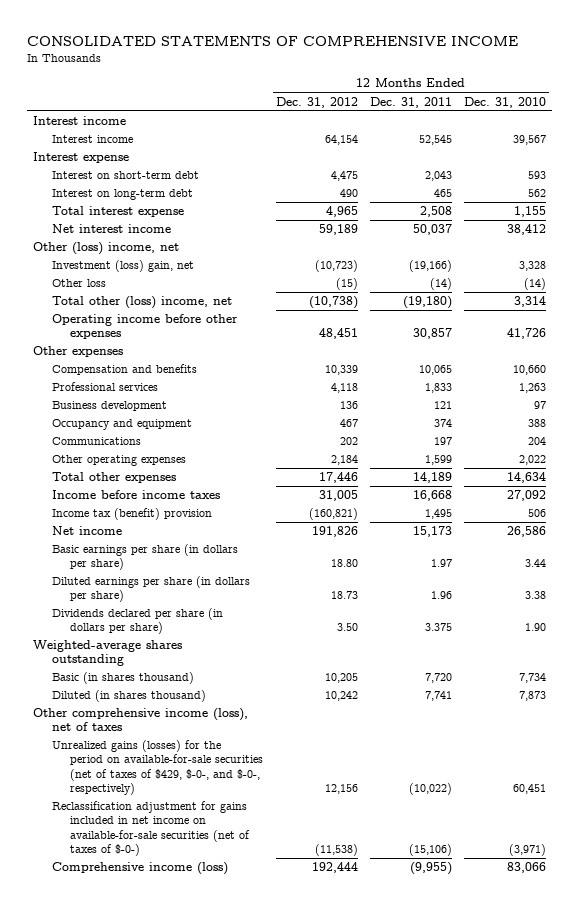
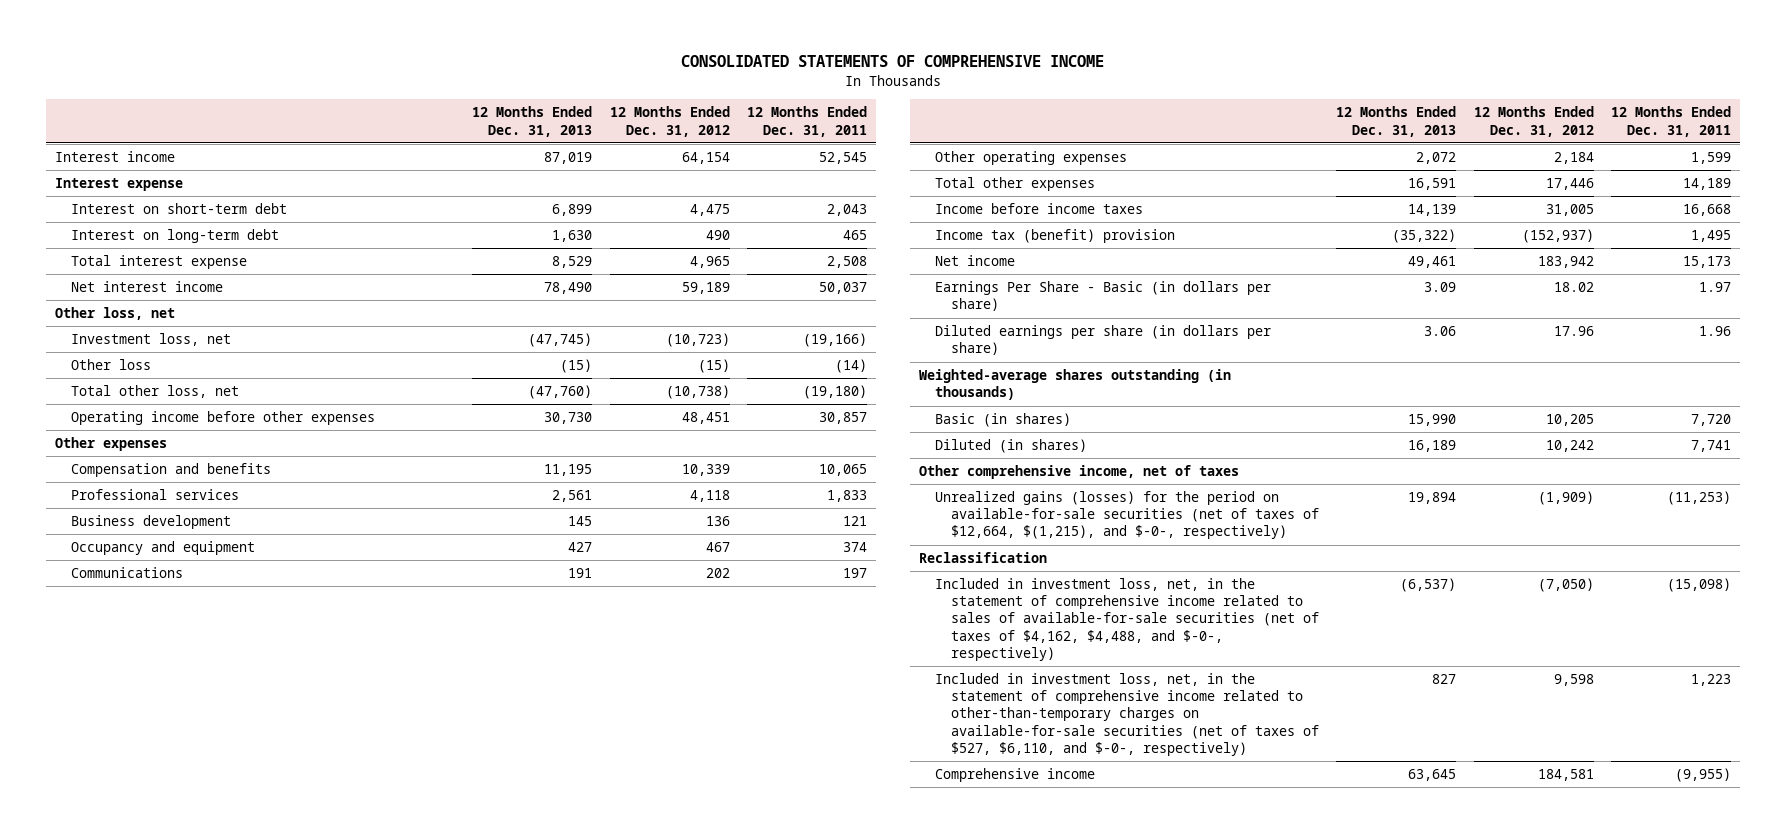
[464,96,547,108] Dec. 31, 2010 -> none
none -> [472,106,593,137] 12 Months Ended Dec. 31, 2013
[33,116,127,126] Interest income -> none
[33,242,180,256] Other (loss) income, net -> [54,307,175,321] Other loss, net
[51,260,194,273] Investment (loss) gain, net -> [70,333,231,347] Investment loss, net
[51,296,232,310] Total other (loss) income, net -> [70,385,239,399] Total other loss, net
[51,608,223,635] Dividends declared per share (in dollars per share) -> none
[51,801,251,856] Reclassification adjustment for gains included in net income on available-for-sale securities (net of taxes of $-0-) -> none
[308,508,358,521] (160,821) -> [1521,229,1594,244] (152,937)
[311,526,358,538] 191,826 -> [1537,256,1594,269] 183,942
[51,544,238,571] Basic earnings per share (in dollars per share) -> [934,281,1271,312] Earnings Per Share - Basic (in dollars per share)
[330,559,358,568] 18.80 -> [1553,282,1594,293] 18.02
[330,591,358,600] 18.73 -> [1553,326,1594,337] 17.96
[33,640,183,667] Weighted-average shares outstanding -> [918,369,1231,401] Weighted-average shares outstanding (in thousands)
[51,672,194,685] Basic (in shares thousand) -> [934,413,1071,428] Basic (in shares)
[51,690,206,703] Diluted (in shares thousand) -> [934,439,1087,454] Diluted (in shares)
[33,708,249,732] Other comprehensive income (loss), net of taxes -> [918,465,1239,480] Other comprehensive income, net of taxes
[51,740,264,795] Unrealized gains (losses) for the period on available-for-sale securities (net of taxes of $429, $-0-, and $-0-, respectively) -> [934,491,1319,540] Unrealized gains (losses) for the period on available-for-sale securities (net of taxes of $12,664, $(1,215), and $-0-, respectively)
[324,783,358,794] 12,156 -> [1537,491,1594,506] (1,909)
[408,782,452,795] (10,022) -> [1667,491,1732,506] (11,253)
none -> [918,552,1047,564] Reclassification
none -> [934,578,1319,661] Included in investment loss, net, in the statement of comprehensive income related to sales of available-for-sale securities (net of taxes of $4,162, $4,488, and $-0-, respectively)
none -> [934,673,1319,756] Included in investment loss, net, in the statement of comprehensive income related to other-than-temporary charges on available-for-sale securities (net of taxes of $527, $6,110, and $-0-, respectively)
[51,862,228,876] Comprehensive income (loss) -> [934,768,1095,783] Comprehensive income
[311,862,358,874] 192,444 -> [1537,769,1594,782] 184,581

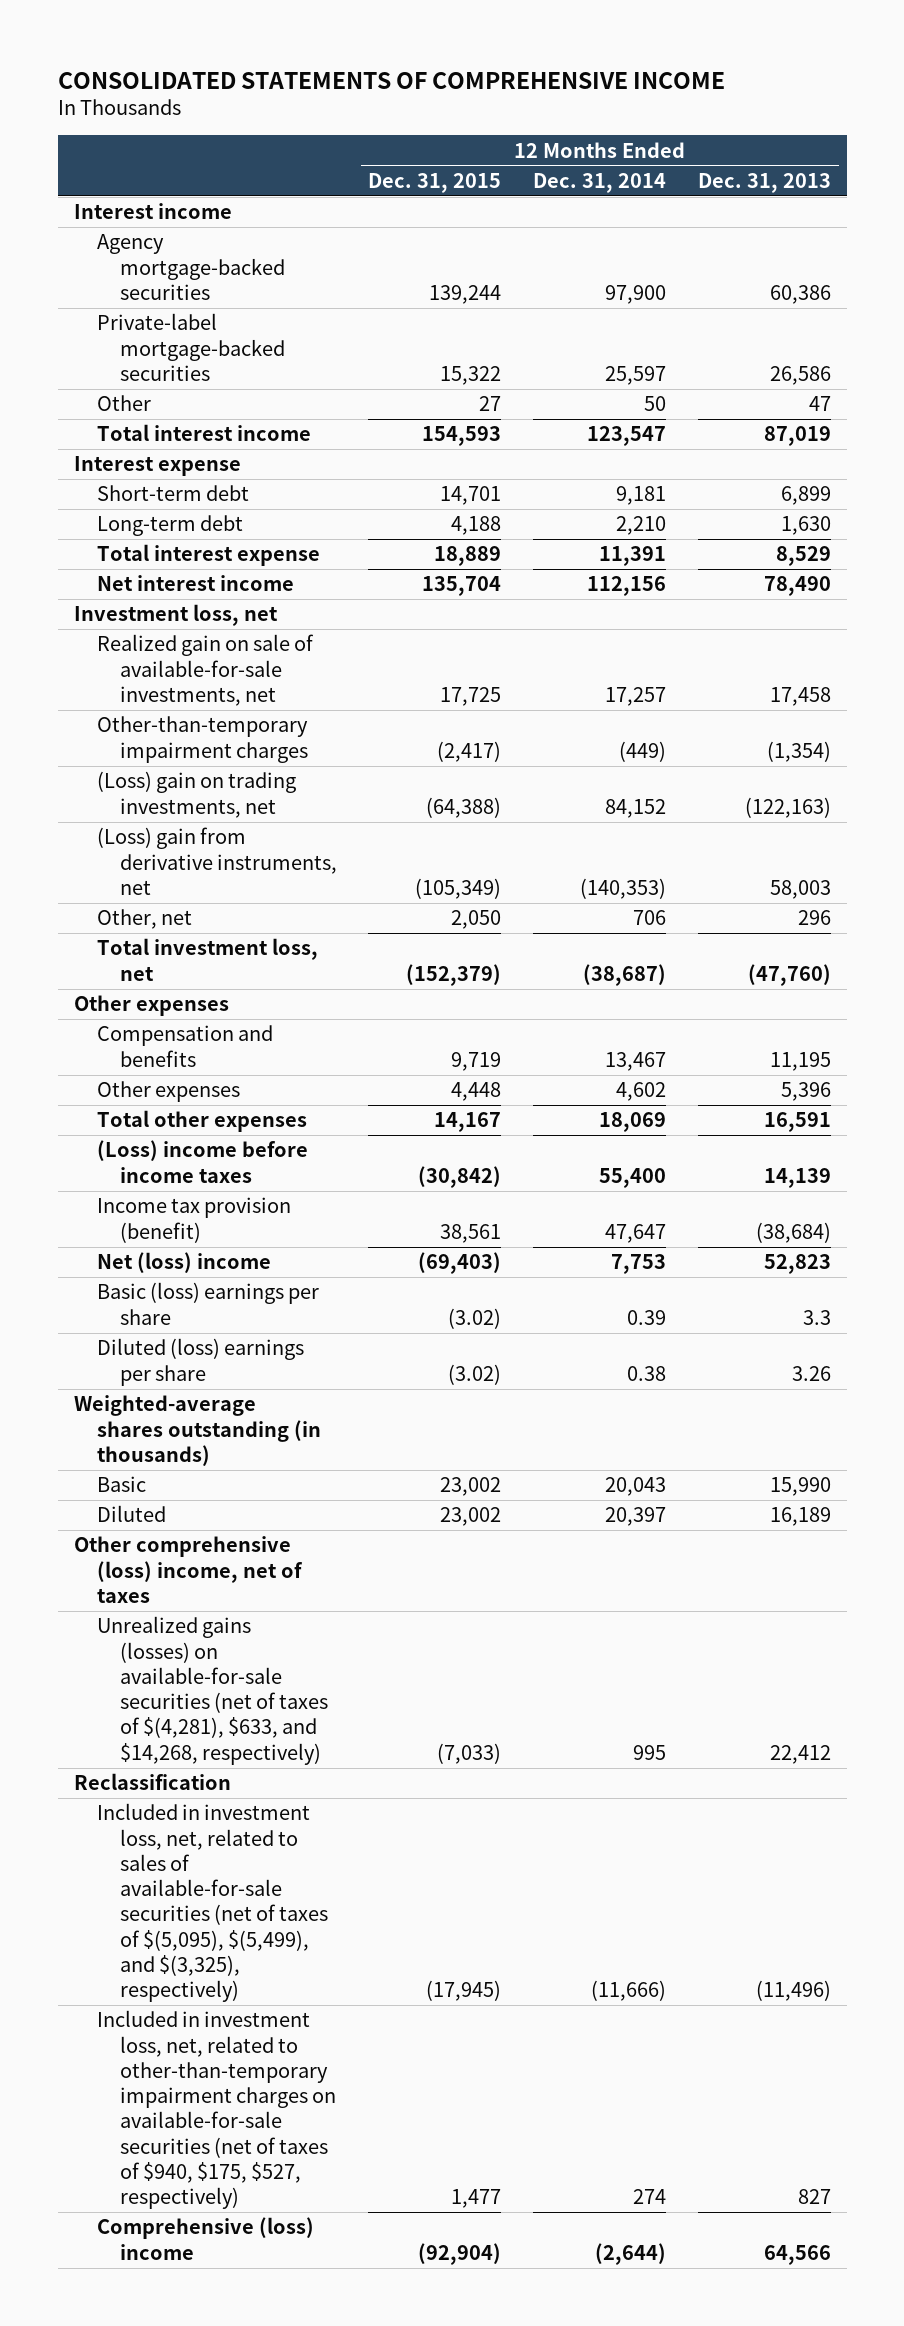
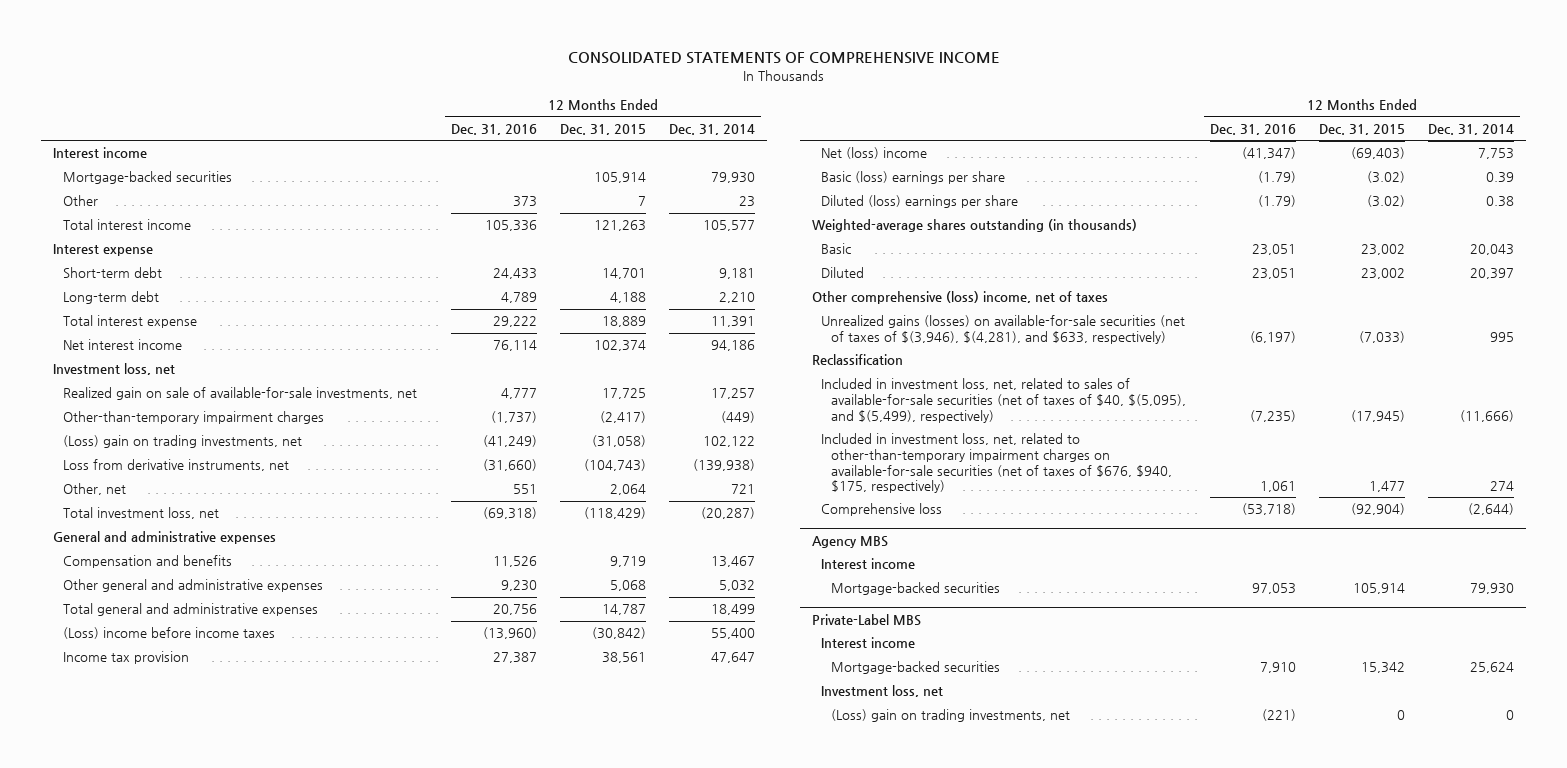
[697,172,831,193] Dec. 31, 2013 -> none
none -> [451,123,538,135] Dec. 31, 2016
[96,313,285,381] Private-label mortgage-backed securities -> none
[96,234,285,300] Agency mortgage-backed securities -> [62,171,232,185] Mortgage-backed securities
[429,284,502,304] 139,244 -> [594,172,647,184] 105,914
[605,284,667,304] 97,900 -> [711,172,756,184] 79,930
[479,396,502,412] 27 -> [638,196,647,207] 7
[644,396,667,412] 50 -> [739,196,756,208] 23
[422,426,502,447] 154,593 -> [594,220,647,232] 121,263
[587,426,667,447] 123,547 -> [703,220,756,232] 105,577
[422,576,502,597] 135,704 -> [594,340,647,352] 102,374
[587,576,667,597] 112,156 -> [711,340,756,352] 94,186
[73,995,229,1017] Other expenses -> none
[426,796,502,818] (64,388) -> [592,435,647,448] (31,058)
[605,798,667,818] 84,152 -> [703,436,756,448] 102,122
[96,827,337,895] (Loss) gain from derivative instruments, net -> [62,459,289,472] Loss from derivative instruments, net
[415,877,502,899] (105,349) -> [584,459,647,472] (104,743)
[580,877,667,899] (140,353) -> [693,459,756,472] (139,938)
[451,910,502,930] 2,050 -> [610,484,647,496] 2,064
[633,910,667,926] 706 -> [731,484,756,495] 721
[406,963,502,986] (152,379) -> [584,507,647,520] (118,429)
[583,963,667,986] (38,687) -> [701,507,756,520] (20,287)
none -> [53,531,277,545] General and administrative expenses
[96,1081,240,1103] Other expenses -> none
[96,1110,307,1133] Total other expenses -> none
none -> [62,579,323,593] Other general and administrative expenses
none -> [62,603,318,617] Total general and administrative expenses
[96,1197,291,1243] Income tax provision (benefit) -> [62,651,189,665] Income tax provision
[96,1616,328,1765] Unrealized gains (losses) on available-for-sale securities (net of taxes of $(4,281), $633, and $14,268, respectively) -> [821,315,1186,345] Unrealized gains (losses) on available-for-sale securities (net of taxes of $(3,946), $(4,281), and $633, respectively)
[96,1803,328,2003] Included in investment loss, net, related to sales of available-for-sale securities (net of taxes of $(5,095), $(5,499), and $(3,325), respectively) -> [821,378,1187,423] Included in investment loss, net, related to sales of available-for-sale securities (net of taxes of $40, $(5,095), and $(5,499), respectively)
[96,2010,336,2210] Included in investment loss, net, related to other-than-temporary impairment charges on available-for-sale securities (net of taxes of $940, $175, $527, respectively) -> [821,433,1173,494] Included in investment loss, net, related to other-than-temporary impairment charges on available-for-sale securities (net of taxes of $676, $940, $175, respectively)
[96,2217,314,2260] Comprehensive (loss) income -> [821,503,943,517] Comprehensive loss
none -> [811,536,888,549] Agency MBS
none -> [821,558,916,570] Interest income
none -> [831,582,1001,596] Mortgage-backed securities
none -> [811,614,921,627] Private-Label MBS
none -> [821,637,916,649] Interest income
none -> [831,661,1001,675] Mortgage-backed securities
none -> [821,685,944,698] Investment loss, net
none -> [831,709,1071,723] (Loss) gain on trading investments, net

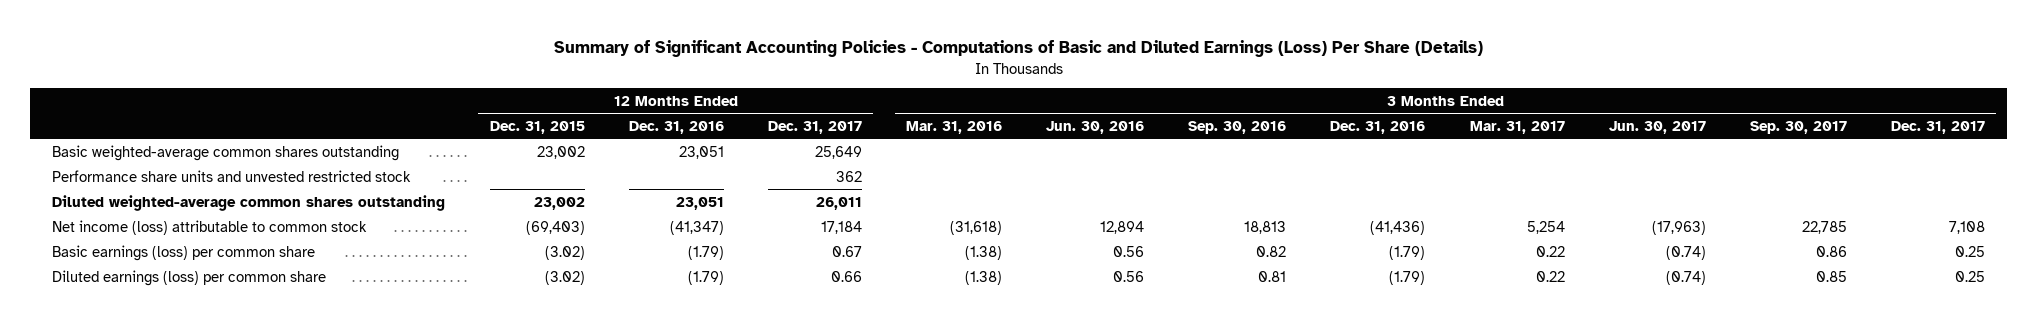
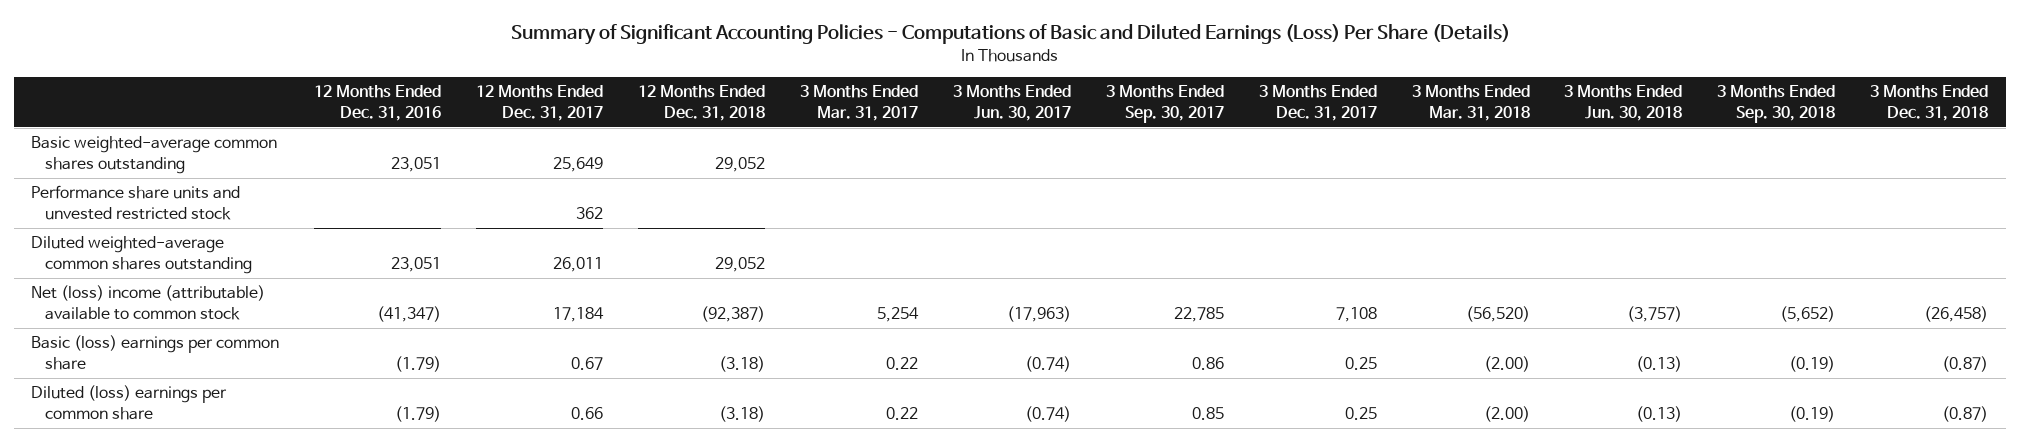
[489,120,585,134] Dec. 31, 2015 -> none
[906,120,1003,134] Mar. 31, 2016 -> none
[1046,120,1145,134] Jun. 30, 2016 -> none
[1188,120,1287,134] Sep. 30, 2016 -> none
[1330,120,1426,134] Dec. 31, 2016 -> none
none -> [638,85,766,121] 12 Months Ended Dec. 31, 2018
none -> [1411,85,1530,121] 3 Months Ended Mar. 31, 2018
none -> [1564,85,1683,121] 3 Months Ended Jun. 30, 2018
none -> [1717,85,1836,123] 3 Months Ended Sep. 30, 2018
none -> [1870,85,1989,121] 3 Months Ended Dec. 31, 2018
[52,219,368,235] Net income (loss) attributable to common stock -> [31,285,266,321] Net (loss) income (attributable) available to common stock
[52,244,316,261] Basic earnings (loss) per common share -> [31,335,280,371] Basic (loss) earnings per common share
[52,269,327,286] Diluted earnings (loss) per common share -> [31,385,228,421] Diluted (loss) earnings per common share

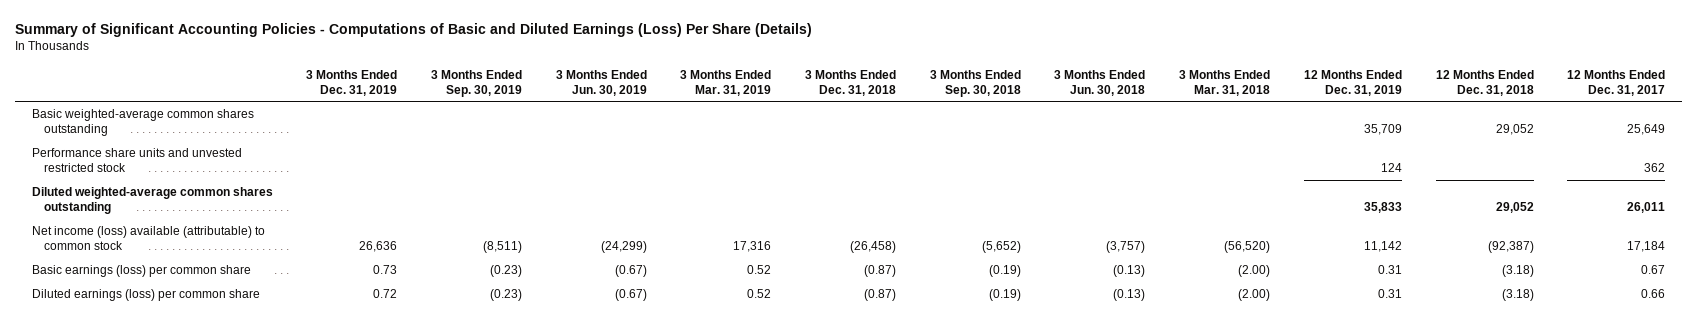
[314,85,442,121] 12 Months Ended Dec. 31, 2016 -> none
[799,85,918,121] 3 Months Ended Mar. 31, 2017 -> none
[952,85,1071,121] 3 Months Ended Jun. 30, 2017 -> none
[1105,85,1224,123] 3 Months Ended Sep. 30, 2017 -> none
[1258,85,1377,121] 3 Months Ended Dec. 31, 2017 -> none
none -> [306,69,398,96] 3 Months Ended Dec. 31, 2019
none -> [430,69,522,97] 3 Months Ended Sep. 30, 2019
none -> [555,69,647,96] 3 Months Ended Jun. 30, 2019
none -> [680,69,772,96] 3 Months Ended Mar. 31, 2019
none -> [1303,69,1402,96] 12 Months Ended Dec. 31, 2019
[31,285,266,321] Net (loss) income (attributable) available to common stock -> [31,226,265,251] Net income (loss) available (attributable) to common stock
[31,335,280,371] Basic (loss) earnings per common share -> [31,265,251,278] Basic earnings (loss) per common share
[31,385,228,421] Diluted (loss) earnings per common share -> [31,289,260,302] Diluted earnings (loss) per common share

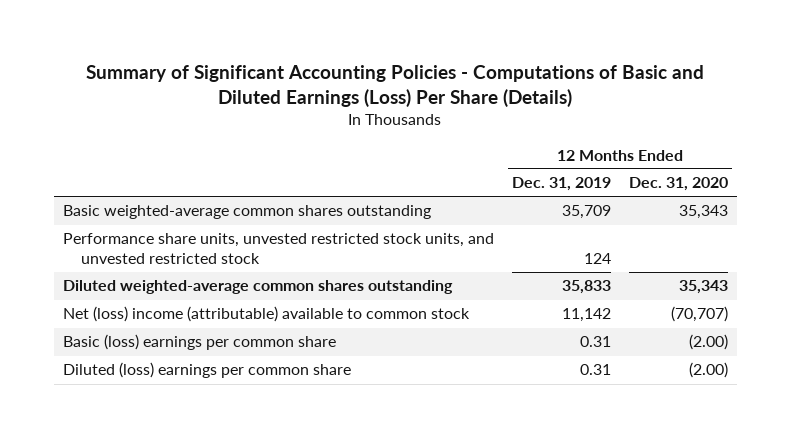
[306,69,398,96] 3 Months Ended Dec. 31, 2019 -> none
[430,69,522,97] 3 Months Ended Sep. 30, 2019 -> none
[555,69,647,96] 3 Months Ended Jun. 30, 2019 -> none
[680,69,772,96] 3 Months Ended Mar. 31, 2019 -> none
[805,69,897,96] 3 Months Ended Dec. 31, 2018 -> none
[929,69,1021,97] 3 Months Ended Sep. 30, 2018 -> none
[1054,69,1146,96] 3 Months Ended Jun. 30, 2018 -> none
[1179,69,1271,96] 3 Months Ended Mar. 31, 2018 -> none
[1435,69,1534,96] 12 Months Ended Dec. 31, 2018 -> none
[1567,69,1666,96] 12 Months Ended Dec. 31, 2017 -> none
none -> [628,177,728,192] Dec. 31, 2020
[31,148,242,173] Performance share units and unvested restricted stock -> [63,233,495,265] Performance share units, unvested restricted stock units, and unvested restricted stock
[31,226,265,251] Net income (loss) available (attributable) to common stock -> [63,306,471,323] Net (loss) income (attributable) available to common stock
[31,265,251,278] Basic earnings (loss) per common share -> [63,334,337,351] Basic (loss) earnings per common share
[31,289,260,302] Diluted earnings (loss) per common share -> [63,362,352,379] Diluted (loss) earnings per common share

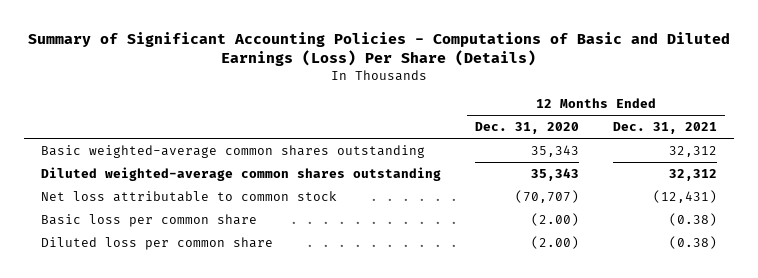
[511,177,611,192] Dec. 31, 2019 -> none
none -> [612,122,717,135] Dec. 31, 2021
[63,233,495,265] Performance share units, unvested restricted stock units, and unvested restricted stock -> none
[63,306,471,323] Net (loss) income (attributable) available to common stock -> [41,190,338,202] Net loss attributable to common stock
[63,334,337,351] Basic (loss) earnings per common share -> [41,213,258,227] Basic loss per common share
[63,362,352,379] Diluted (loss) earnings per common share -> [41,236,274,250] Diluted loss per common share

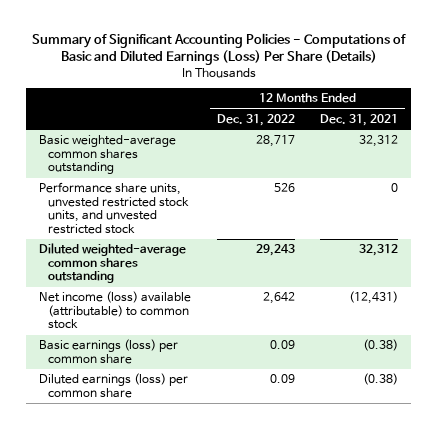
[475,122,580,135] Dec. 31, 2020 -> none
none -> [216,114,295,127] Dec. 31, 2022
none -> [39,182,190,234] Performance share units, unvested restricted stock units, and unvested restricted stock
[41,190,338,202] Net loss attributable to common stock -> [39,291,192,330] Net income (loss) available (attributable) to common stock
[41,213,258,227] Basic loss per common share -> [39,339,179,364] Basic earnings (loss) per common share
[41,236,274,250] Diluted loss per common share -> [39,373,189,398] Diluted earnings (loss) per common share

